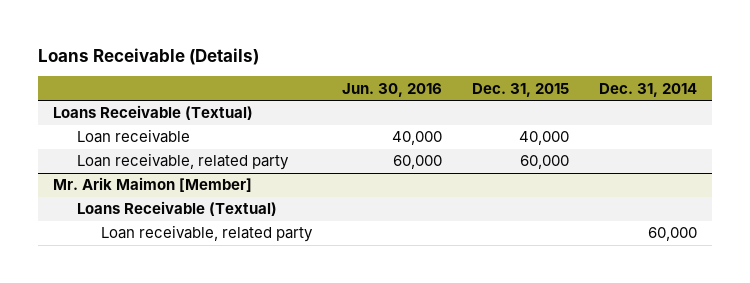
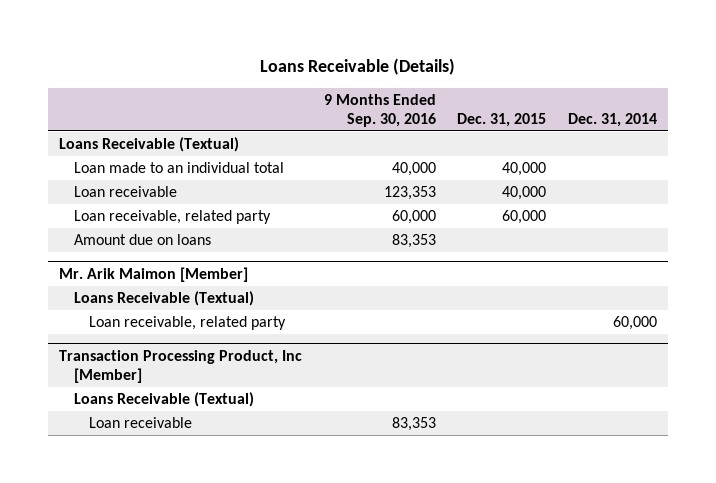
[341,82,442,97] Jun. 30, 2016 -> none
none -> [323,93,436,127] 9 Months Ended Sep. 30, 2016
none -> [74,162,285,174] Loan made to an individual total
none -> [74,234,212,246] Amount due on loans
none -> [58,349,302,383] Transaction Processing Product, Inc [Member]
none -> [74,392,255,408] Loans Receivable (Textual)
none -> [89,417,193,429] Loan receivable

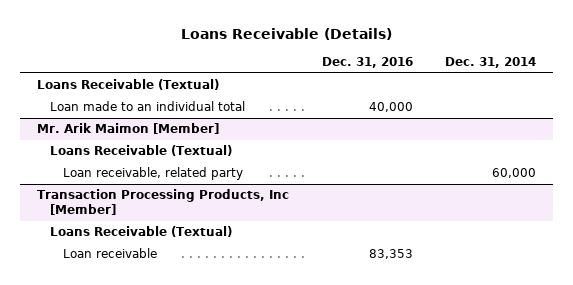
[323,93,436,127] 9 Months Ended Sep. 30, 2016 -> none
[457,112,547,127] Dec. 31, 2015 -> none
none -> [321,57,413,69] Dec. 31, 2016
[74,186,178,198] Loan receivable -> none
[74,210,272,225] Loan receivable, related party -> none
[74,234,212,246] Amount due on loans -> none
[58,349,302,383] Transaction Processing Product, Inc [Member] -> [36,189,289,216] Transaction Processing Products, Inc [Member]

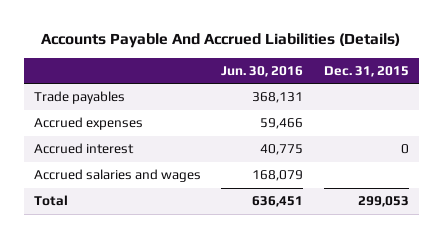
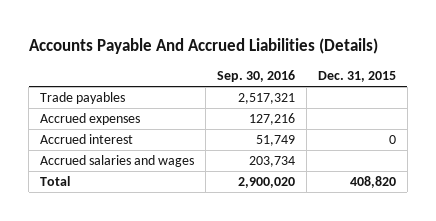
[221,65,304,77] Jun. 30, 2016 -> none
none -> [217,70,296,83] Sep. 30, 2016
[357,196,409,208] 299,053 -> [349,176,396,189] 408,820

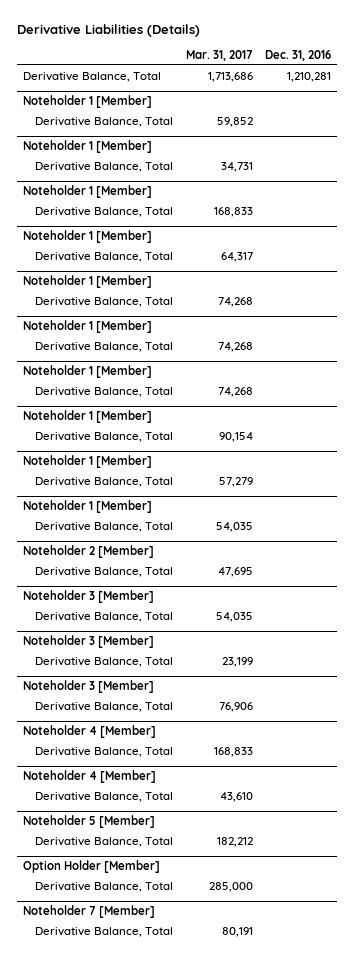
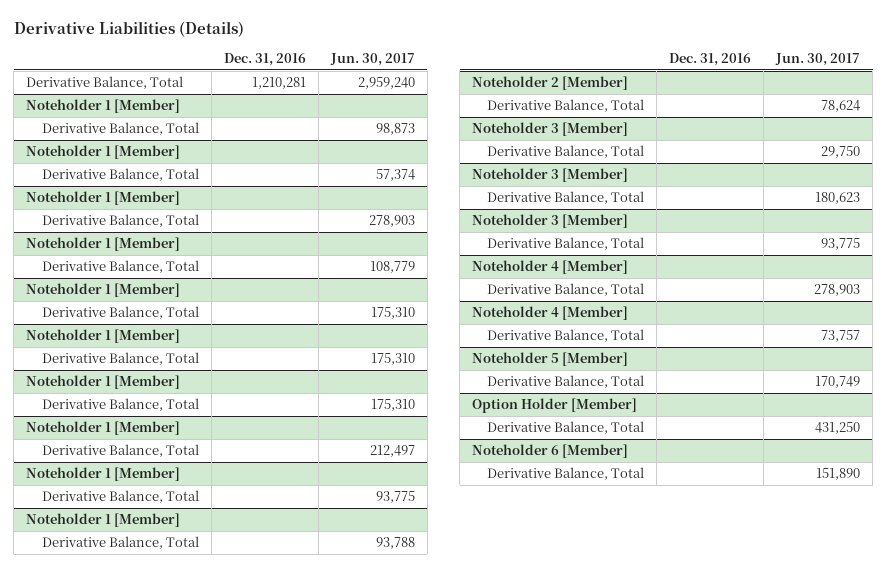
[185,50,253,62] Mar. 31, 2017 -> none
none -> [329,53,415,67] Jun. 30, 2017
[23,905,156,919] Noteholder 7 [Member] -> [472,444,629,459] Noteholder 6 [Member]

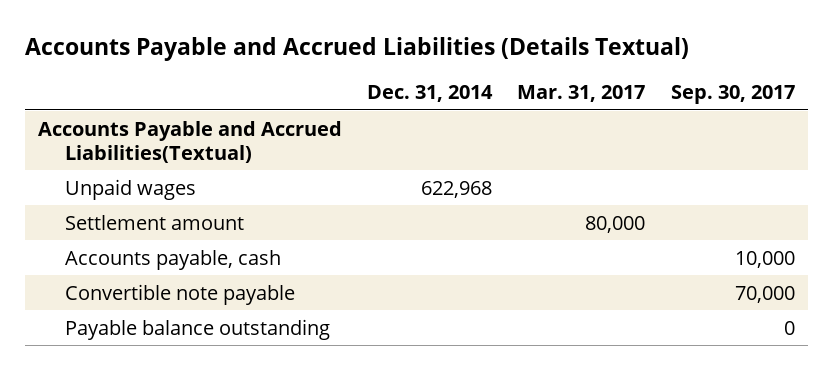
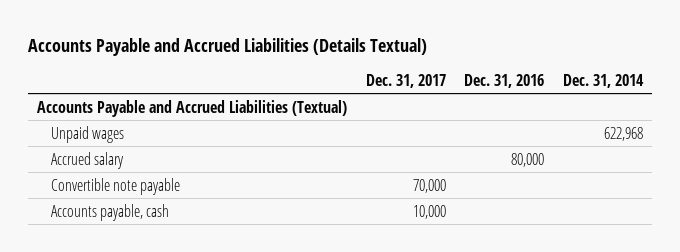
[517,85,646,103] Mar. 31, 2017 -> none
[670,85,795,105] Sep. 30, 2017 -> none
none -> [365,73,446,88] Dec. 31, 2017
none -> [464,73,545,88] Dec. 31, 2016
[37,120,342,163] Accounts Payable and Accrued Liabilities(Textual) -> [37,99,348,117] Accounts Payable and Accrued Liabilities (Textual)
[65,214,245,230] Settlement amount -> none
none -> [51,151,125,169] Accrued salary
[65,318,331,340] Payable balance outstanding -> none
[65,249,282,270] Accounts payable, cash -> [51,203,170,221] Accounts payable, cash

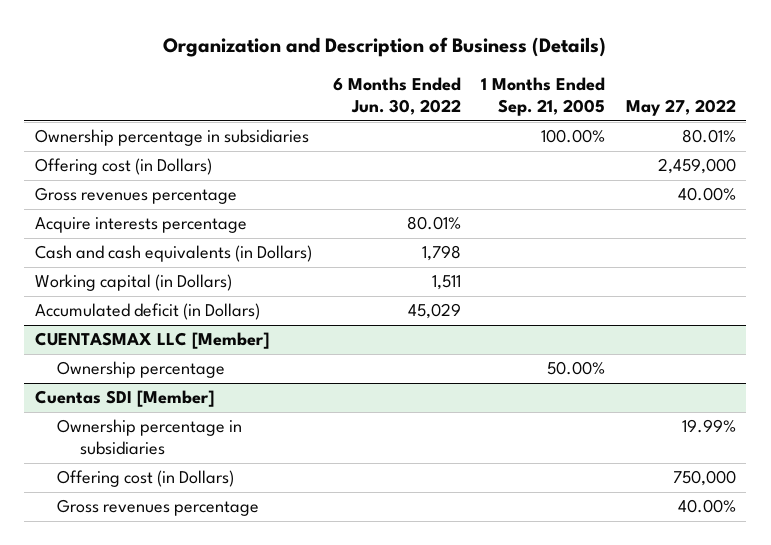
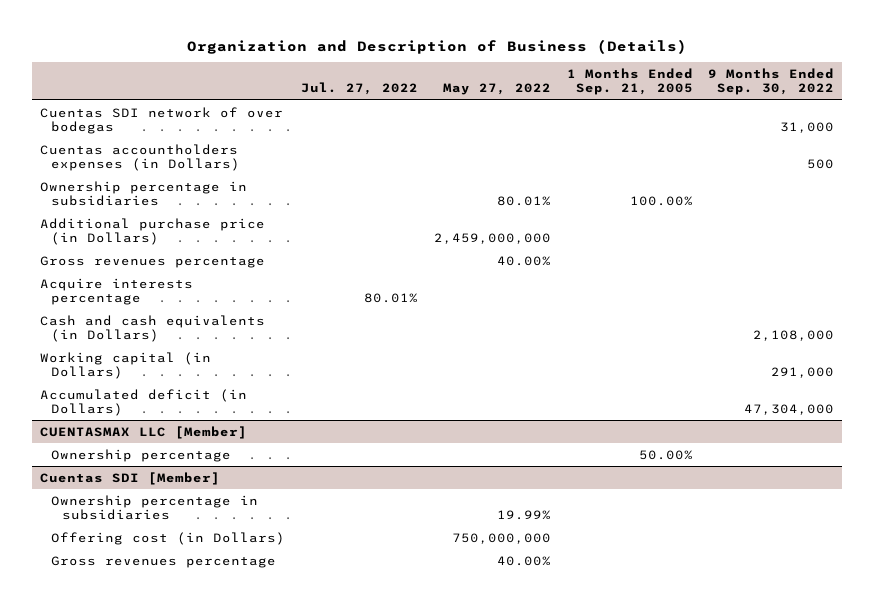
[332,77,461,116] 6 Months Ended Jun. 30, 2022 -> none
none -> [301,82,419,96] Jul. 27, 2022
none -> [708,68,835,96] 9 Months Ended Sep. 30, 2022
none -> [40,106,284,135] Cuentas SDI network of over bodegas
none -> [40,143,241,172] Cuentas accountholders expenses (in Dollars)
[34,158,212,176] Offering cost (in Dollars) -> none
none -> [40,217,266,246] Additional purchase price (in Dollars)
[672,470,736,487] 750,000 -> [451,532,551,544] 750,000,000

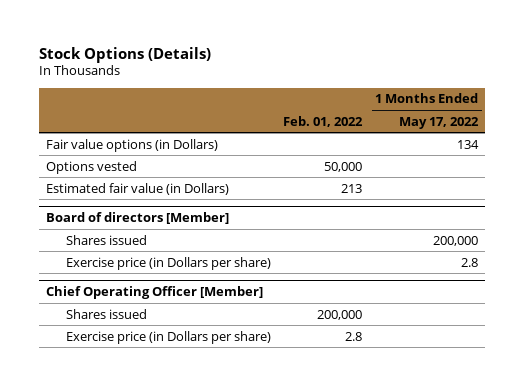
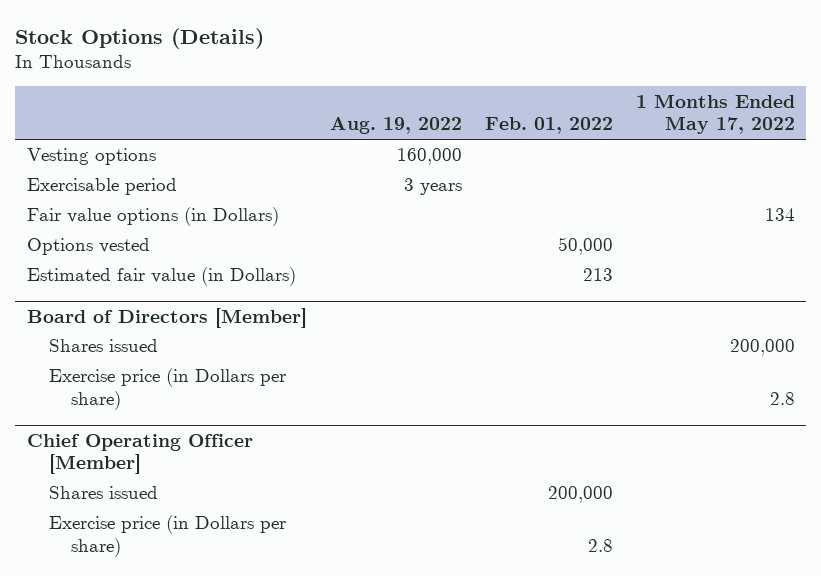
none -> [329,117,462,135] Aug. 19, 2022
none -> [26,148,156,166] Vesting options
none -> [26,178,177,196] Exercisable period
[45,212,229,225] Board of directors [Member] -> [26,307,307,328] Board of Directors [Member]

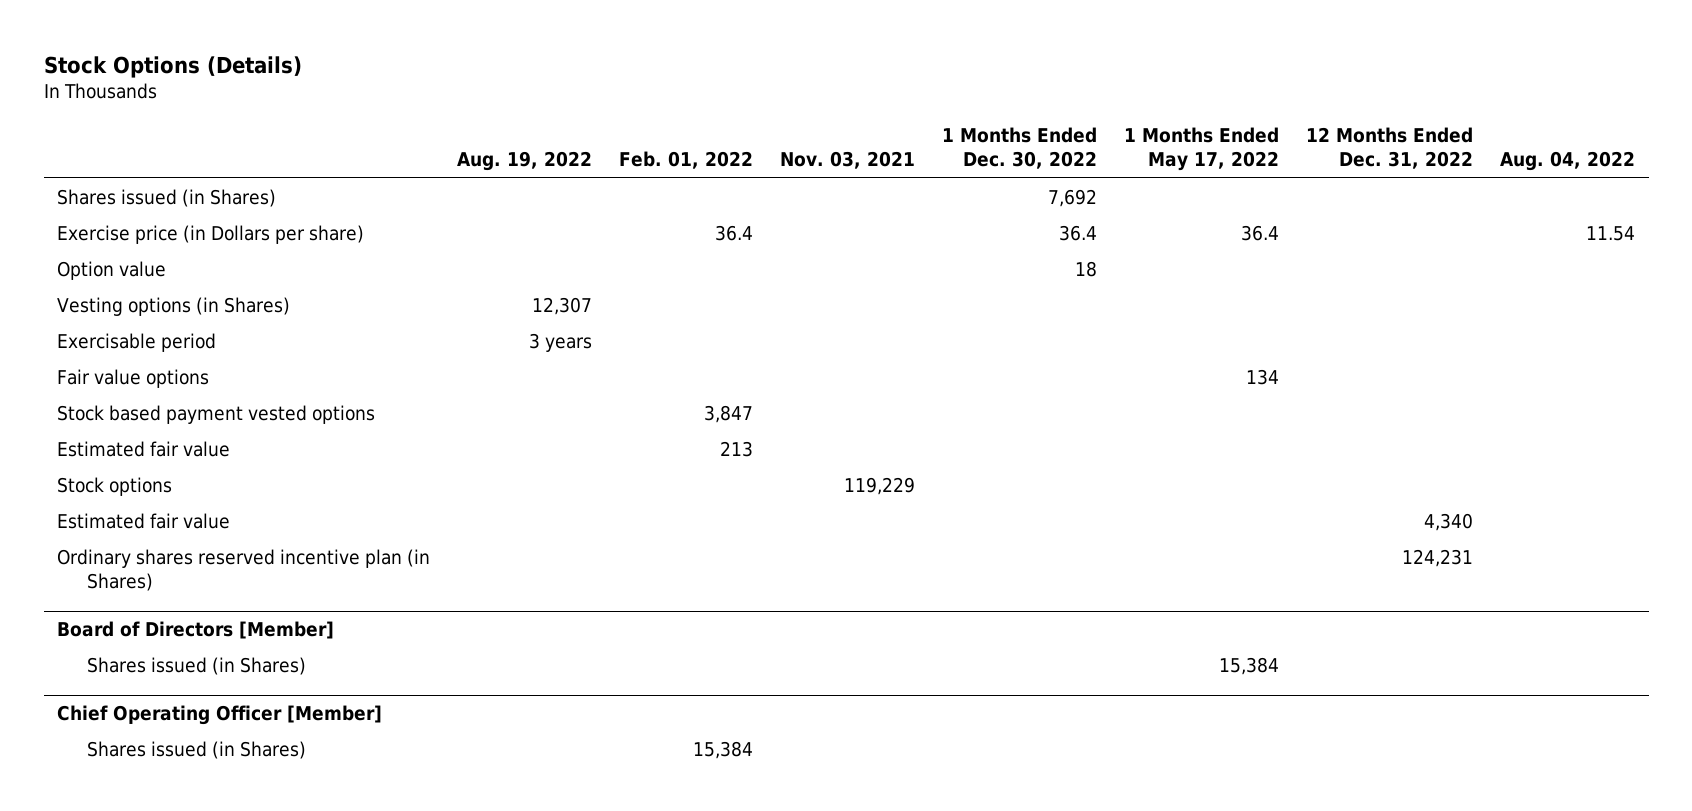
none -> [780,151,916,170] Nov. 03, 2021
none -> [942,127,1098,170] 1 Months Ended Dec. 30, 2022
none -> [1306,127,1474,170] 12 Months Ended Dec. 31, 2022
none -> [1500,151,1636,172] Aug. 04, 2022
none -> [57,188,277,207] Shares issued (in Shares)
none -> [57,224,365,244] Exercise price (in Dollars per share)
none -> [57,260,167,280] Option value
[26,148,156,166] Vesting options -> [57,296,291,316] Vesting options (in Shares)
[396,148,462,166] 160,000 -> [532,296,593,315] 12,307
[26,238,150,256] Options vested -> none
[26,207,279,227] Fair value options (in Dollars) -> [57,368,210,388] Fair value options
none -> [57,404,376,424] Stock based payment vested options
[26,267,296,287] Estimated fair value (in Dollars) -> [57,440,231,457] Estimated fair value
none -> [57,476,173,496] Stock options
none -> [57,512,231,529] Estimated fair value
none -> [57,548,431,592] Ordinary shares reserved incentive plan (in Shares)
[49,368,287,410] Exercise price (in Dollars per share) -> none
[49,339,159,353] Shares issued -> [87,656,307,675] Shares issued (in Shares)
[729,339,795,357] 200,000 -> [1219,656,1280,675] 15,384
[49,515,287,557] Exercise price (in Dollars per share) -> none
[49,486,159,500] Shares issued -> [87,740,307,759] Shares issued (in Shares)
[547,486,613,504] 200,000 -> [693,740,754,759] 15,384

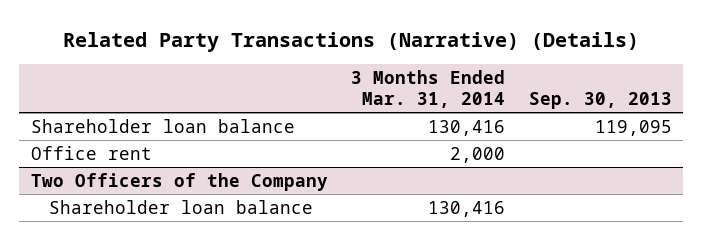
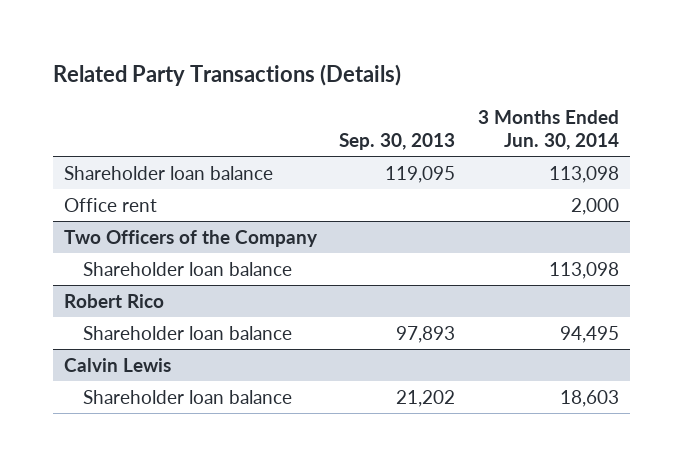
[63,31,640,52] Related Party Transactions (Narrative) (Details) -> [52,64,401,87] Related Party Transactions (Details)
[351,69,506,109] 3 Months Ended Mar. 31, 2014 -> none
none -> [477,110,619,151] 3 Months Ended Jun. 30, 2014
none -> [63,293,164,308] Robert Rico
none -> [83,325,293,340] Shareholder loan balance
none -> [63,357,171,372] Calvin Lewis
none -> [83,389,293,404] Shareholder loan balance

